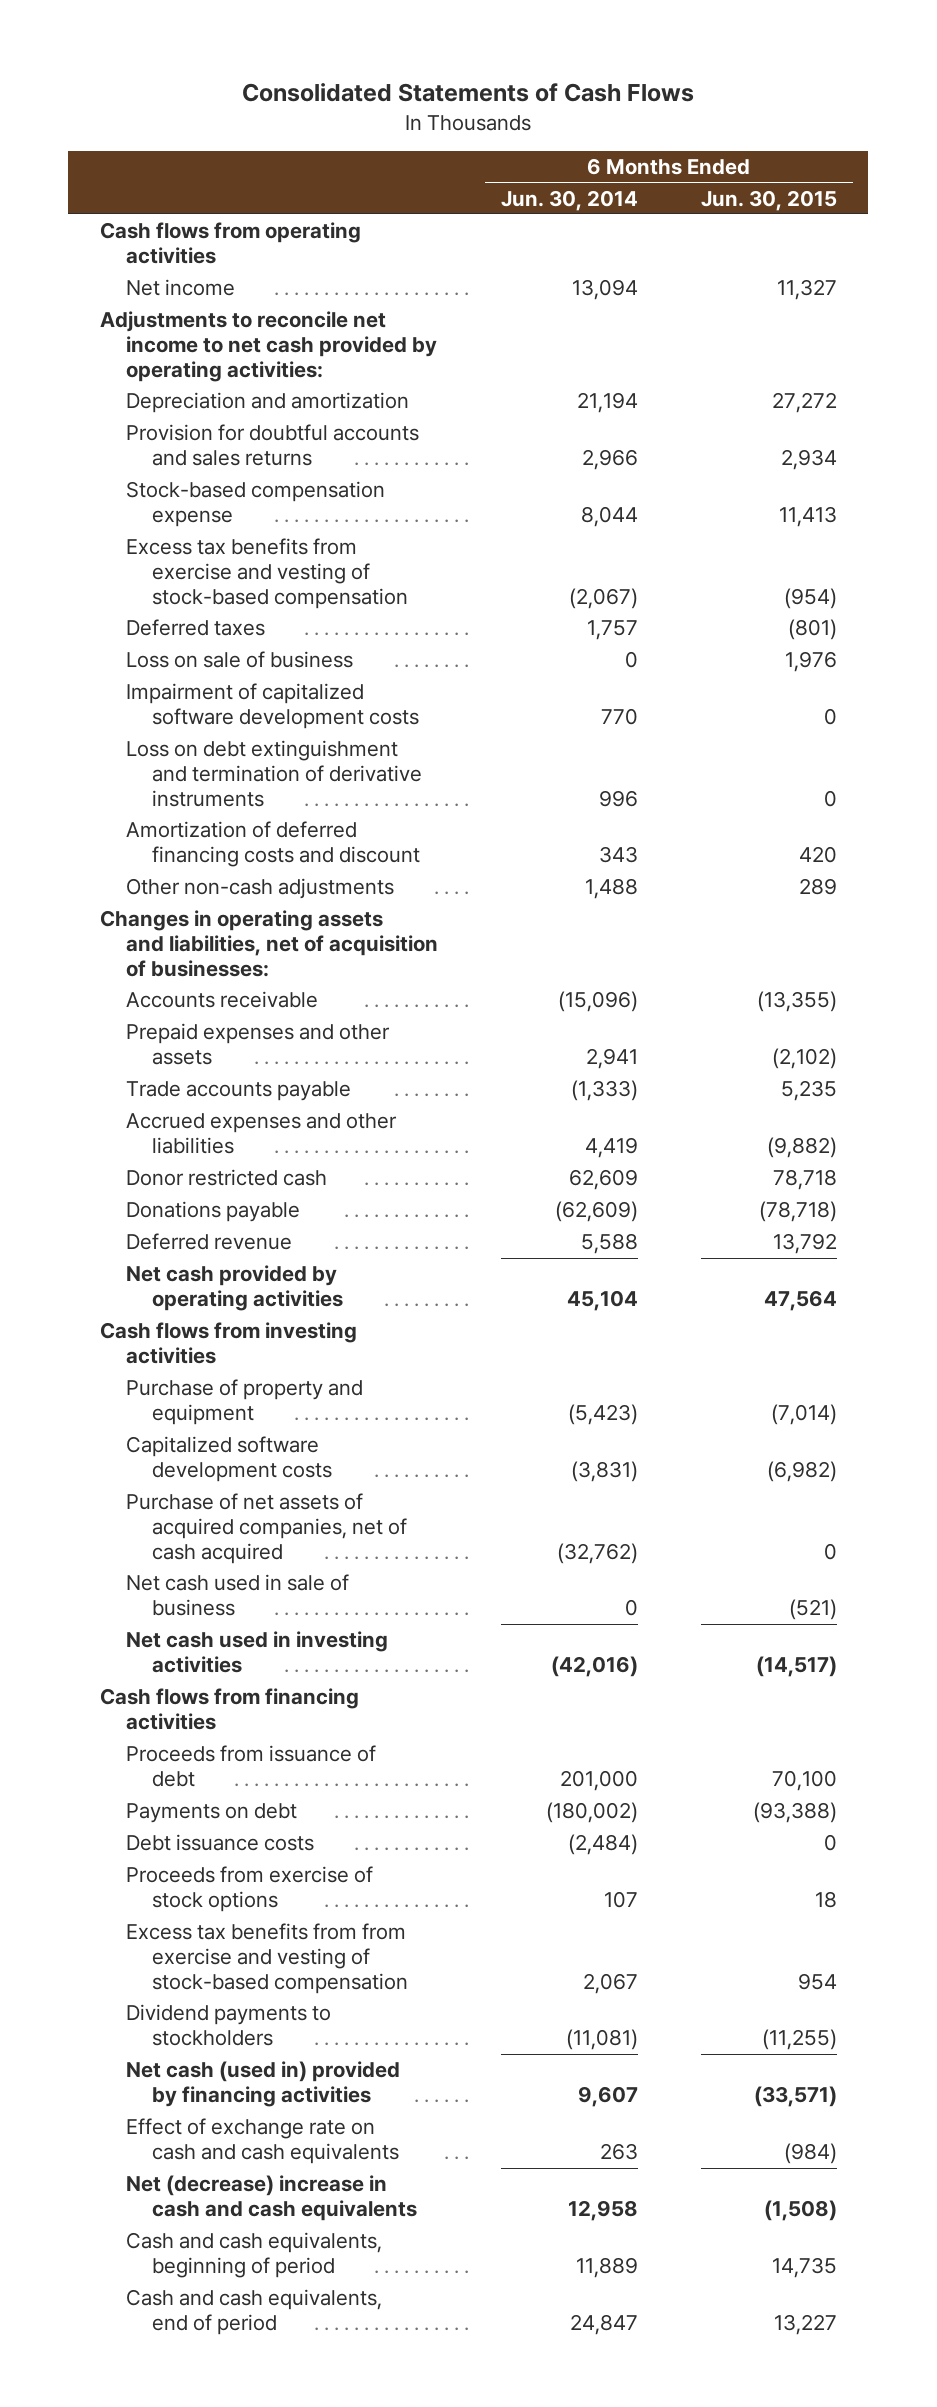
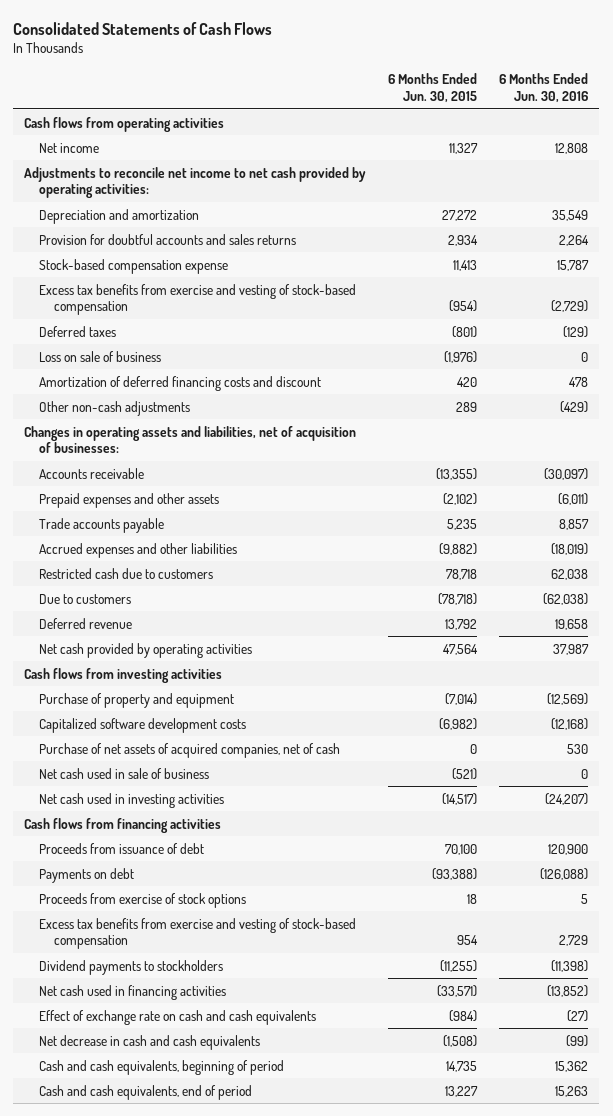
[500,189,638,211] Jun. 30, 2014 -> none
none -> [499,73,589,104] 6 Months Ended Jun. 30, 2016
[125,683,419,730] Impairment of capitalized software development costs -> none
[125,740,422,808] Loss on debt extinguishment and termination of derivative instruments -> none
[784,651,837,673] 1,976 -> [443,350,477,363] (1,976)
[125,1169,327,1187] Donor restricted cash -> [39,567,214,579] Restricted cash due to customers
[125,1201,300,1223] Donations payable -> [39,593,132,604] Due to customers
[125,1493,407,1565] Purchase of net assets of acquired companies, net of cash acquired -> [39,742,341,758] Purchase of net assets of acquired companies, net of cash
[125,1834,314,1852] Debt issuance costs -> none
[125,1923,408,1995] Excess tax benefits from from exercise and vesting of stock-based compensation -> [39,917,357,950] Excess tax benefits from exercise and vesting of stock-based compensation
[125,2061,400,2108] Net cash (used in) provided by financing activities -> [39,984,227,1000] Net cash used in financing activities
[125,2175,417,2222] Net (decrease) increase in cash and cash equivalents -> [39,1034,261,1050] Net decrease in cash and cash equivalents

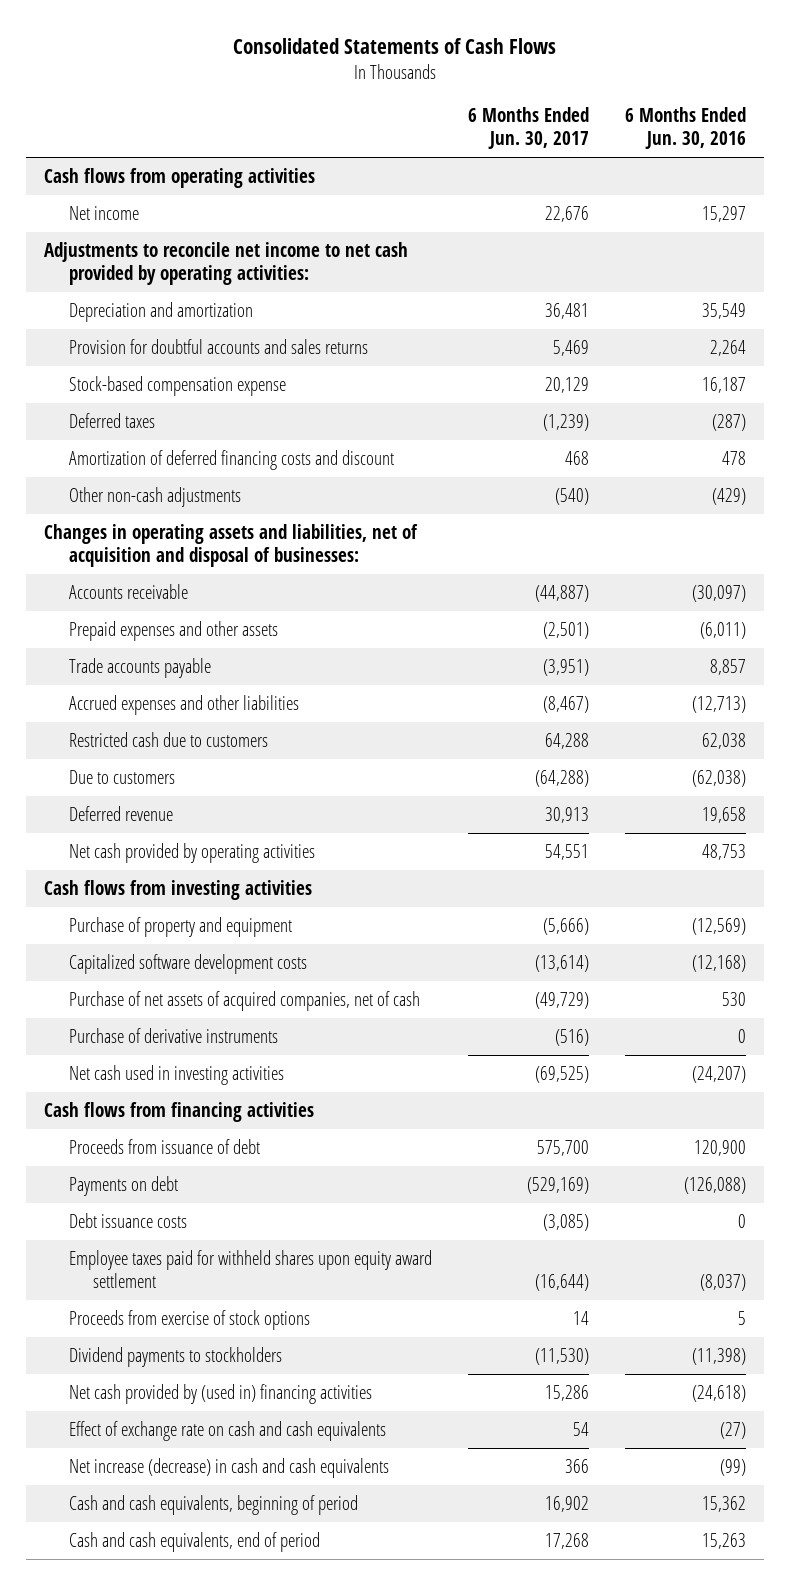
[387,73,477,104] 6 Months Ended Jun. 30, 2015 -> none
none -> [467,107,589,150] 6 Months Ended Jun. 30, 2017
[555,142,589,154] 12,808 -> [701,206,746,223] 15,297
[39,283,357,316] Excess tax benefits from exercise and vesting of stock-based compensation -> none
[39,350,162,362] Loss on sale of business -> none
[557,259,590,271] 15,787 -> [701,377,746,394] 16,187
[563,325,589,338] (129) -> [711,414,746,432] (287)
[24,425,357,454] Changes in operating assets and liabilities, net of acquisition of businesses: -> [43,524,418,567] Changes in operating assets and liabilities, net of acquisition and disposal of businesses:
[551,542,589,555] (18,019) -> [691,696,746,714] (12,713)
[553,643,590,655] 37,987 -> [701,844,746,861] 48,753
[39,767,210,779] Net cash used in sale of business -> none
none -> [68,1028,278,1044] Purchase of derivative instruments
none -> [68,1213,187,1229] Debt issuance costs
none -> [68,1250,432,1288] Employee taxes paid for withheld shares upon equity award settlement
[39,917,357,950] Excess tax benefits from exercise and vesting of stock-based compensation -> none
[39,984,227,1000] Net cash used in financing activities -> [68,1384,372,1405] Net cash provided by (used in) financing activities
[547,984,589,997] (13,852) -> [691,1385,746,1403] (24,618)
[39,1034,261,1050] Net decrease in cash and cash equivalents -> [68,1458,389,1479] Net increase (decrease) in cash and cash equivalents

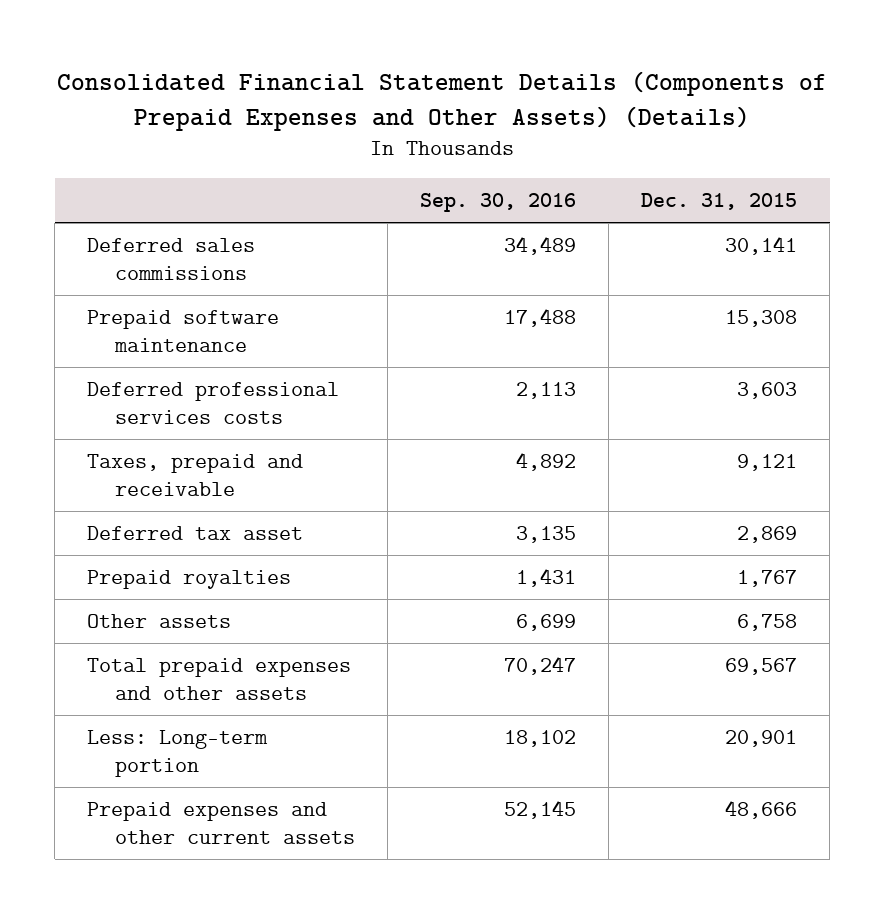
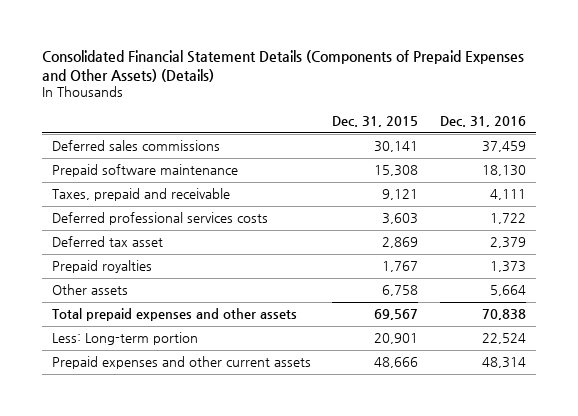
[420,193,577,213] Sep. 30, 2016 -> none
none -> [439,115,526,127] Dec. 31, 2016
[87,381,340,424] Deferred professional services costs -> [52,212,269,226] Deferred professional services costs

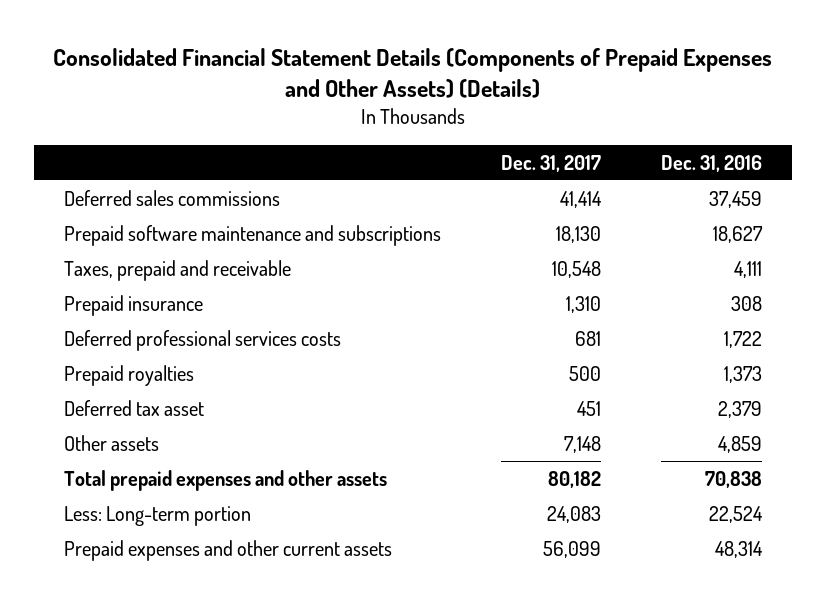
[332,115,419,127] Dec. 31, 2015 -> none
none -> [501,154,602,172] Dec. 31, 2017
[52,164,239,178] Prepaid software maintenance -> [64,224,442,246] Prepaid software maintenance and subscriptions
[481,165,526,177] 18,130 -> [713,225,764,243] 18,627
none -> [64,294,204,316] Prepaid insurance
[52,236,164,248] Deferred tax asset -> [64,399,205,416] Deferred tax asset
[489,285,526,297] 5,664 -> [718,435,763,453] 4,859

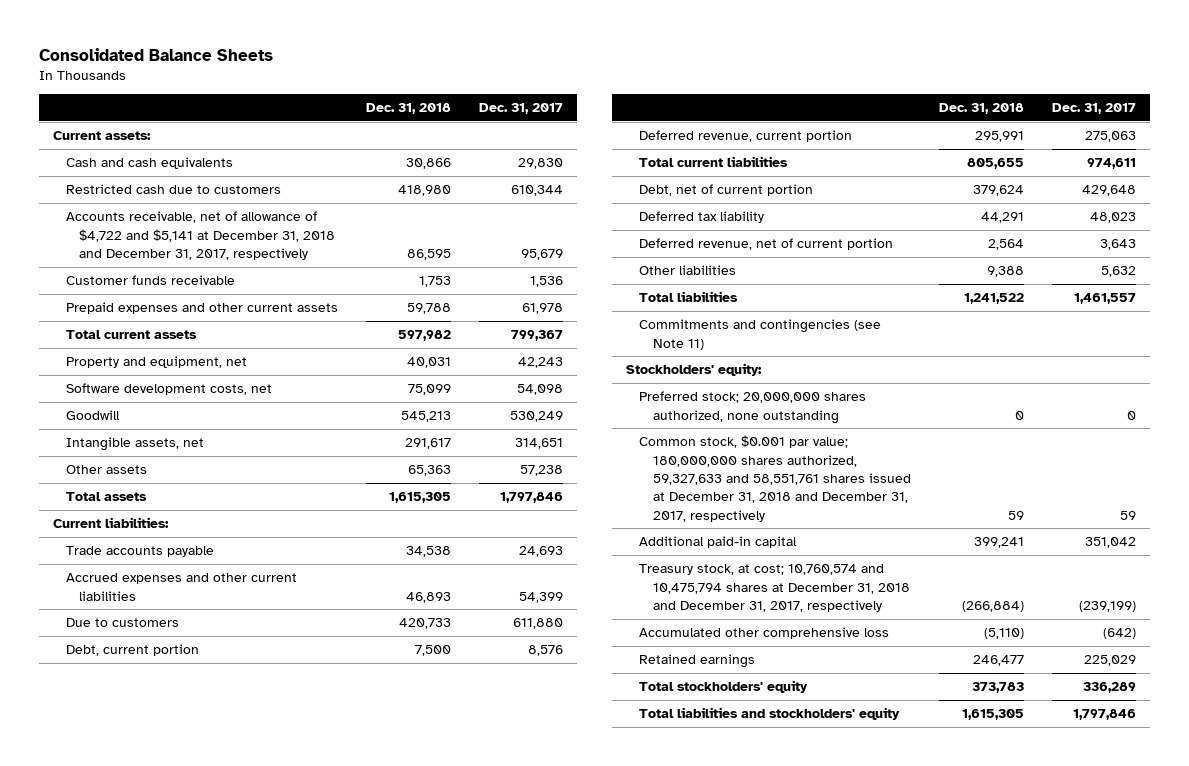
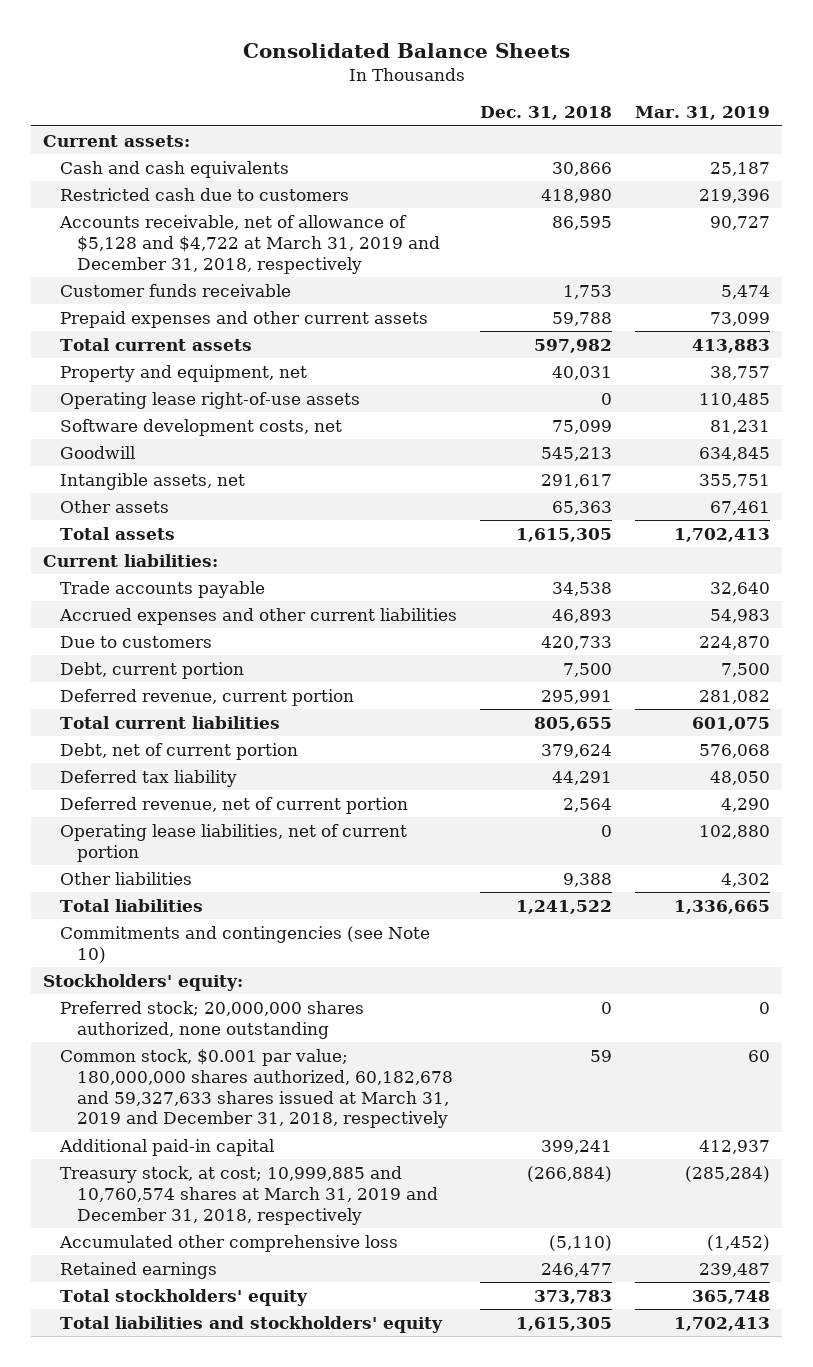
[478,102,563,114] Dec. 31, 2017 -> none
none -> [635,106,771,121] Mar. 31, 2019
[65,211,336,260] Accounts receivable, net of allowance of $4,722 and $5,141 at December 31, 2018 and December 31, 2017, respectively -> [58,214,440,274] Accounts receivable, net of allowance of $5,128 and $4,722 at March 31, 2019 and December 31, 2018, respectively
none -> [59,391,360,409] Operating lease right-of-use assets
none -> [59,823,407,862] Operating lease liabilities, net of current portion
[639,319,882,350] Commitments and contingencies (see Note 11) -> [59,925,430,963] Commitments and contingencies (see Note 10)
[639,435,911,522] Common stock, $0.001 par value; 180,000,000 shares authorized, 59,327,633 and 58,551,761 shares issued at December 31, 2018 and December 31, 2017, respectively -> [59,1048,453,1129] Common stock, $0.001 par value; 180,000,000 shares authorized, 60,182,678 and 59,327,633 shares issued at March 31, 2019 and December 31, 2018, respectively
[639,564,910,612] Treasury stock, at cost; 10,760,574 and 10,475,794 shares at December 31, 2018 and December 31, 2017, respectively -> [59,1165,438,1225] Treasury stock, at cost; 10,999,885 and 10,760,574 shares at March 31, 2019 and December 31, 2018, respectively

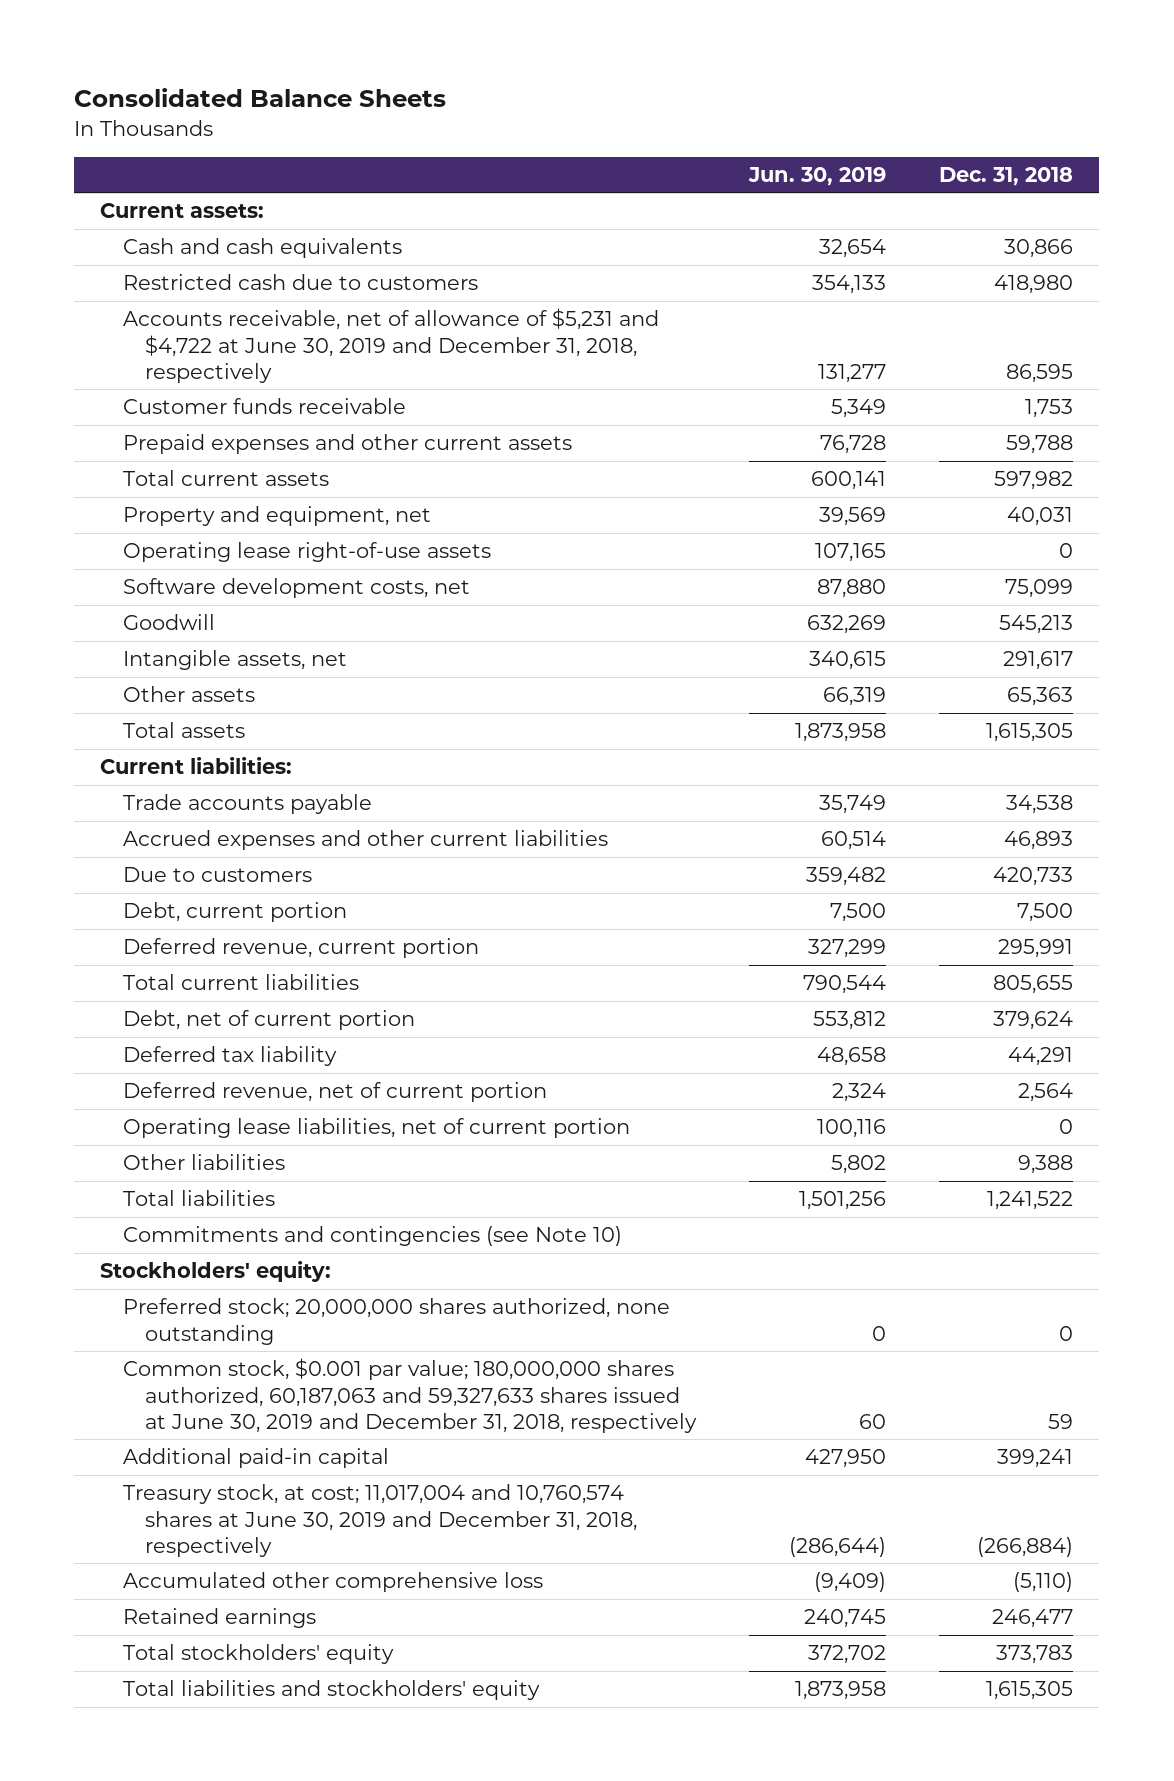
[635,106,771,121] Mar. 31, 2019 -> none
none -> [748,166,887,186] Jun. 30, 2019
[58,214,440,274] Accounts receivable, net of allowance of $5,128 and $4,722 at March 31, 2019 and December 31, 2018, respectively -> [122,308,659,383] Accounts receivable, net of allowance of $5,231 and $4,722 at June 30, 2019 and December 31, 2018, respectively
[59,1048,453,1129] Common stock, $0.001 par value; 180,000,000 shares authorized, 60,182,678 and 59,327,633 shares issued at March 31, 2019 and December 31, 2018, respectively -> [122,1358,698,1433] Common stock, $0.001 par value; 180,000,000 shares authorized, 60,187,063 and 59,327,633 shares issued at June 30, 2019 and December 31, 2018, respectively
[59,1165,438,1225] Treasury stock, at cost; 10,999,885 and 10,760,574 shares at March 31, 2019 and December 31, 2018, respectively -> [122,1484,638,1557] Treasury stock, at cost; 11,017,004 and 10,760,574 shares at June 30, 2019 and December 31, 2018, respectively

